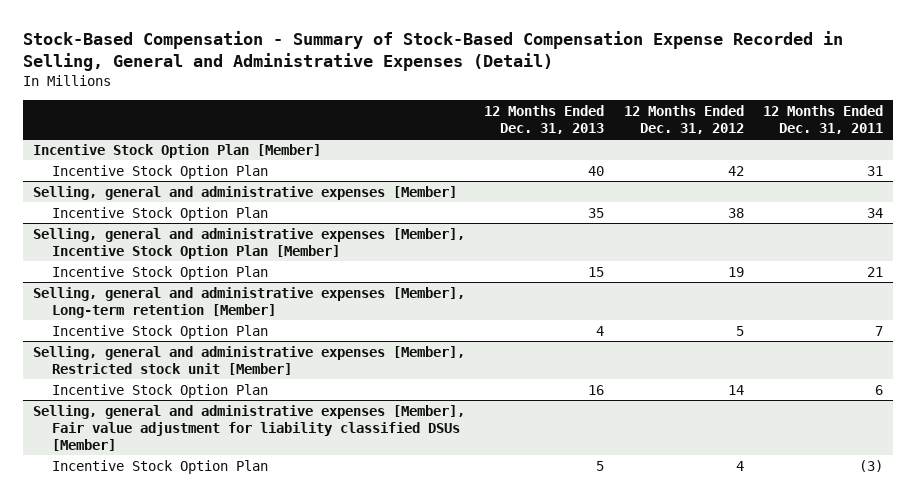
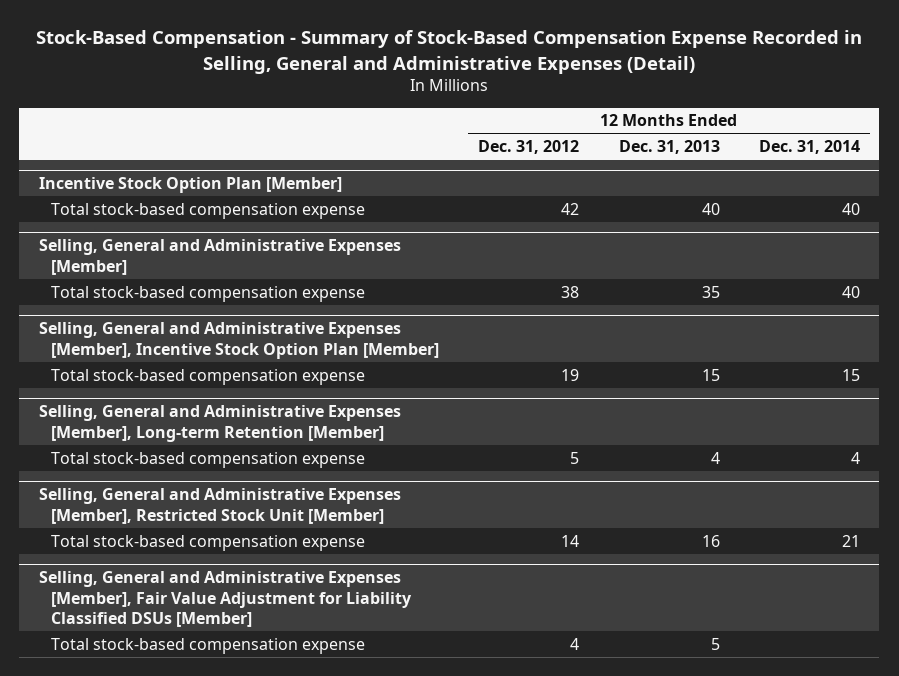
[763,104,884,135] 12 Months Ended Dec. 31, 2011 -> none
none -> [758,140,860,155] Dec. 31, 2014
[51,164,268,179] Incentive Stock Option Plan -> [50,202,365,219] Total stock-based compensation expense
[32,185,457,200] Selling, general and administrative expenses [Member] -> [38,239,401,275] Selling, General and Administrative Expenses [Member]
[51,206,268,221] Incentive Stock Option Plan -> [50,285,365,302] Total stock-based compensation expense
[32,227,465,259] Selling, general and administrative expenses [Member], Incentive Stock Option Plan [Member] -> [38,322,439,359] Selling, General and Administrative Expenses [Member], Incentive Stock Option Plan [Member]
[51,265,268,280] Incentive Stock Option Plan -> [50,368,365,385] Total stock-based compensation expense
[32,286,465,318] Selling, general and administrative expenses [Member], Long-term retention [Member] -> [38,405,401,442] Selling, General and Administrative Expenses [Member], Long-term Retention [Member]
[51,324,268,339] Incentive Stock Option Plan -> [50,451,365,468] Total stock-based compensation expense
[32,345,465,375] Selling, general and administrative expenses [Member], Restricted stock unit [Member] -> [38,488,401,524] Selling, General and Administrative Expenses [Member], Restricted Stock Unit [Member]
[51,383,268,398] Incentive Stock Option Plan -> [50,534,365,551] Total stock-based compensation expense
[32,404,465,452] Selling, general and administrative expenses [Member], Fair value adjustment for liability classified DSUs [Member] -> [38,571,412,628] Selling, General and Administrative Expenses [Member], Fair Value Adjustment for Liability Classified DSUs [Member]
[51,459,268,474] Incentive Stock Option Plan -> [50,637,365,654] Total stock-based compensation expense

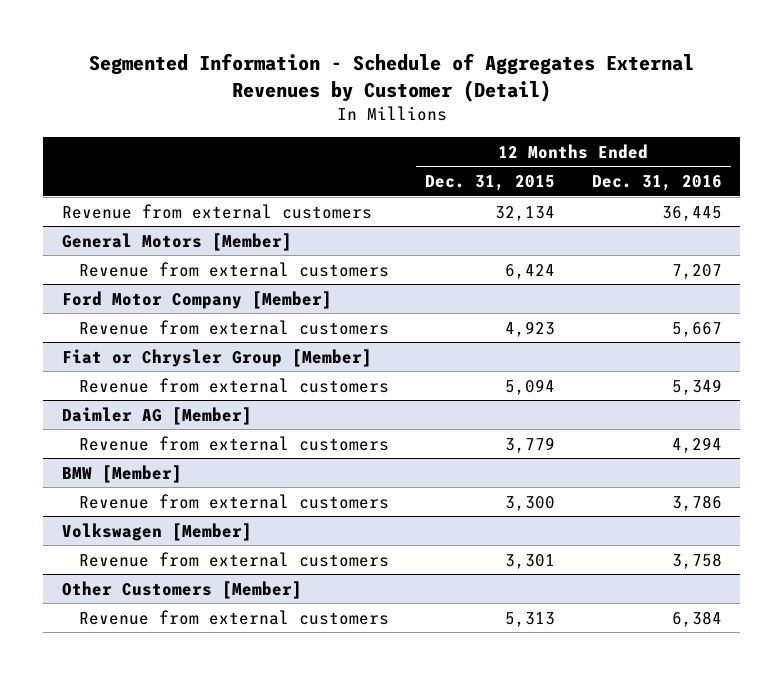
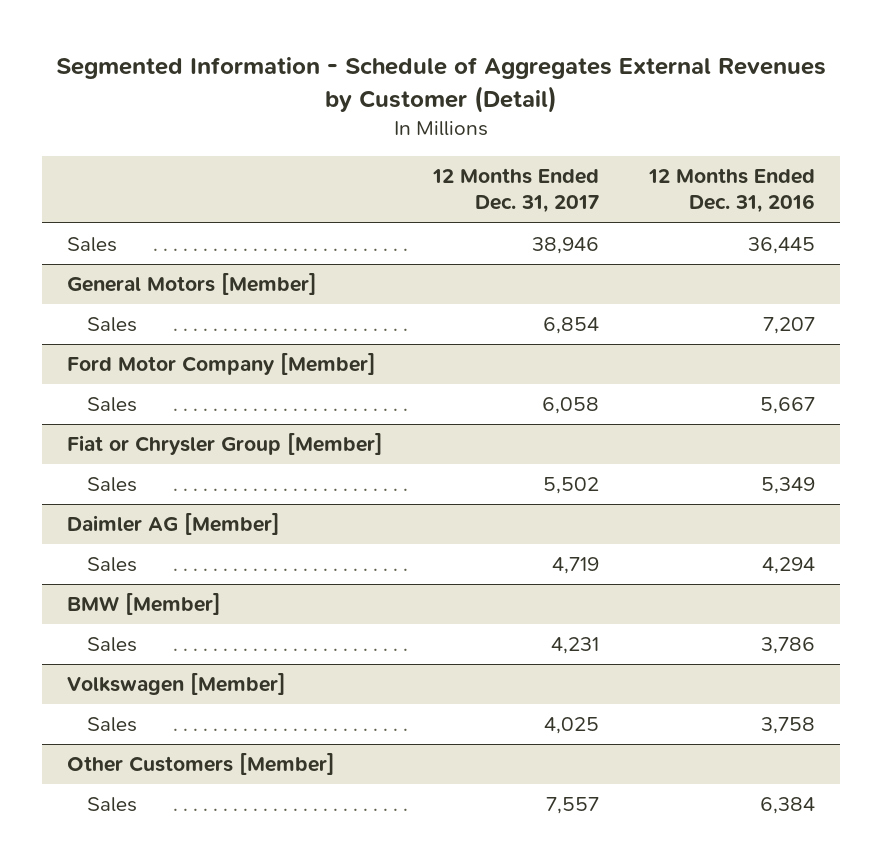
[425,175,556,192] Dec. 31, 2015 -> none
none -> [431,167,599,214] 12 Months Ended Dec. 31, 2017
[61,203,372,219] Revenue from external customers -> [67,237,118,253] Sales
[78,261,389,277] Revenue from external customers -> [87,317,138,333] Sales
[78,319,389,335] Revenue from external customers -> [87,397,138,413] Sales
[78,377,389,393] Revenue from external customers -> [87,477,138,493] Sales
[78,435,389,451] Revenue from external customers -> [87,557,138,573] Sales
[78,493,389,509] Revenue from external customers -> [87,637,138,653] Sales
[78,551,389,567] Revenue from external customers -> [87,717,138,733] Sales
[78,609,389,625] Revenue from external customers -> [87,797,138,813] Sales

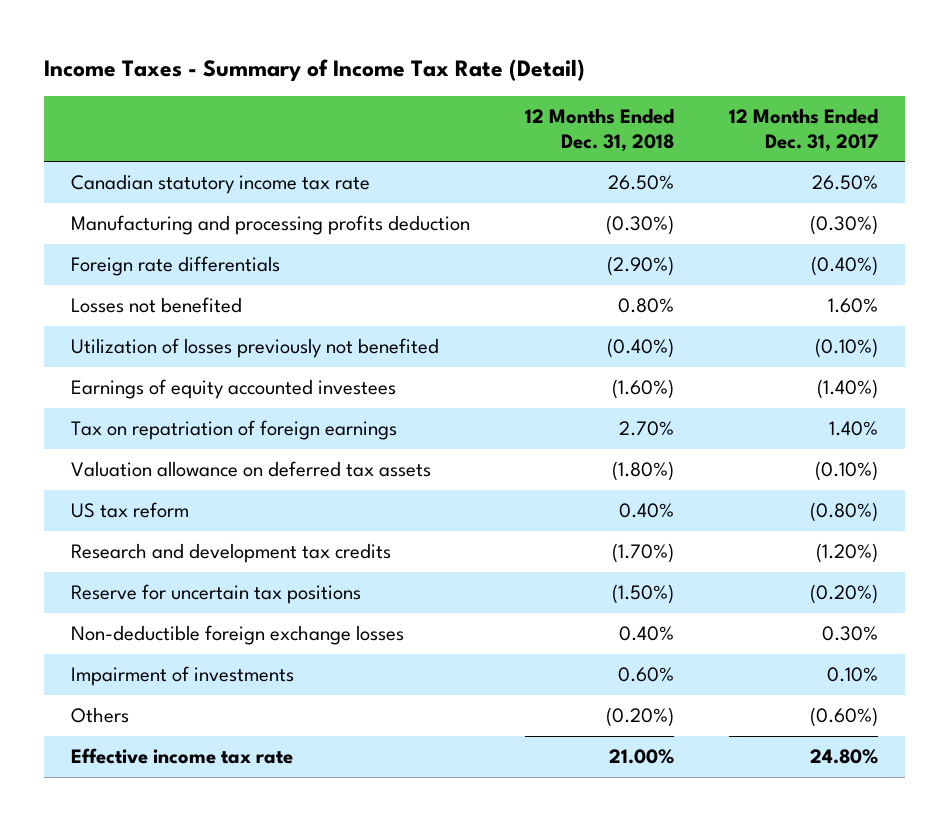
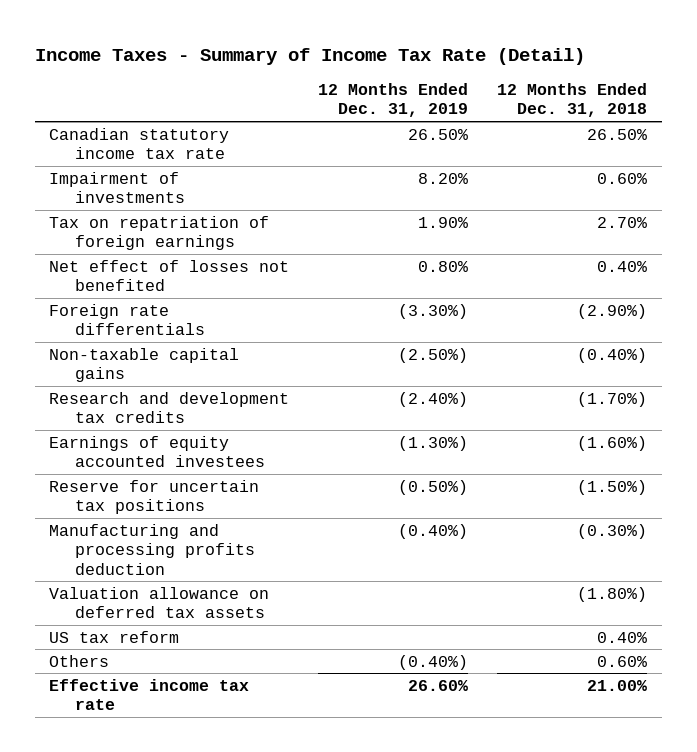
[728,108,878,152] 12 Months Ended Dec. 31, 2017 -> none
none -> [318,82,469,118] 12 Months Ended Dec. 31, 2019
[71,666,295,687] Impairment of investments -> [49,171,186,204] Impairment of investments
[71,420,398,441] Tax on repatriation of foreign earnings -> [49,215,270,251] Tax on repatriation of foreign earnings
none -> [49,259,290,292] Net effect of losses not benefited
[71,297,243,314] Losses not benefited -> none
[71,338,440,359] Utilization of losses previously not benefited -> none
none -> [49,347,240,383] Non-taxable capital gains
[71,543,392,564] Research and development tax credits -> [49,391,290,424] Research and development tax credits
[71,584,362,605] Reserve for uncertain tax positions -> [49,479,260,515] Reserve for uncertain tax positions
[71,215,471,236] Manufacturing and processing profits deduction -> [49,523,256,575] Manufacturing and processing profits deduction
[71,625,405,646] Non-deductible foreign exchange losses -> none
[605,707,674,728] (0.20%) -> [597,655,648,667] 0.60%

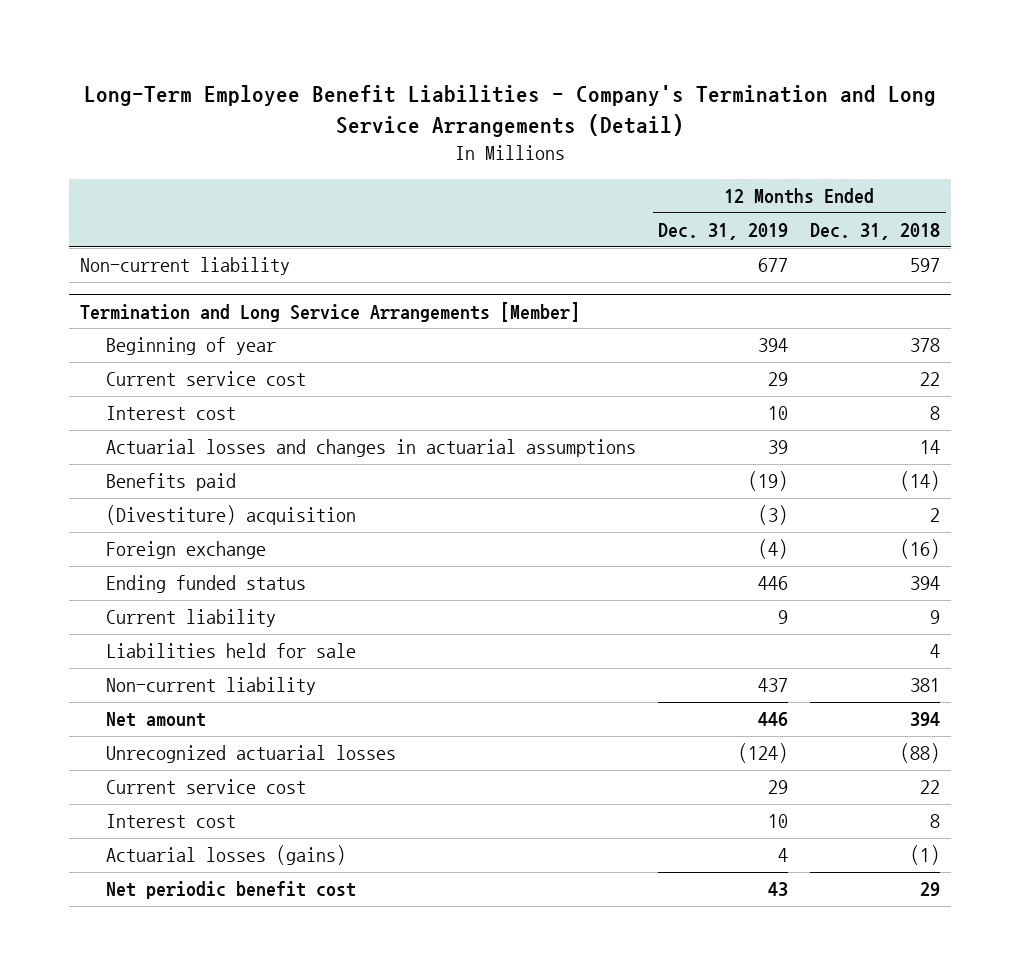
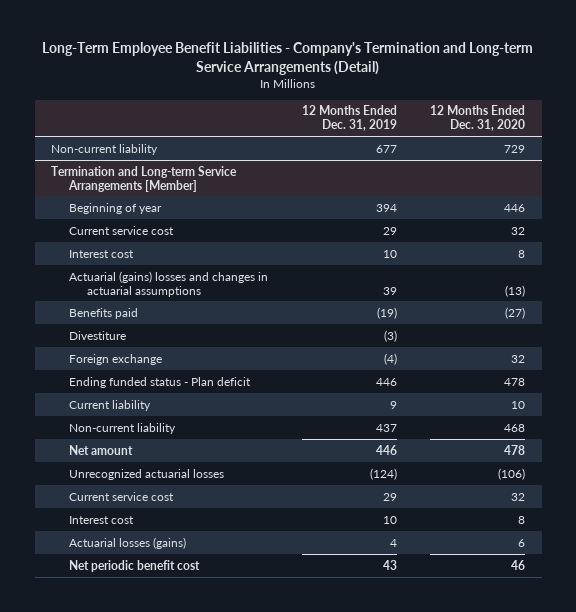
[84,84,937,137] Long-Term Employee Benefit Liabilities - Company's Termination and Long Service Arrangements (Detail) -> [42,42,534,75] Long-Term Employee Benefit Liabilities - Company's Termination and Long-term Service Arrangements (Detail)
[810,223,941,241] Dec. 31, 2018 -> none
none -> [430,105,526,132] 12 Months Ended Dec. 31, 2020
[80,301,581,322] Termination and Long Service Arrangements [Member] -> [51,165,238,192] Termination and Long-term Service Arrangements [Member]
[106,439,637,458] Actuarial losses and changes in actuarial assumptions -> [69,270,269,297] Actuarial (gains) losses and changes in actuarial assumptions
[106,505,357,526] (Divestiture) acquisition -> [69,330,127,340] Divestiture
[106,575,307,594] Ending funded status -> [69,376,252,388] Ending funded status - Plan deficit
[106,643,357,659] Liabilities held for sale -> none

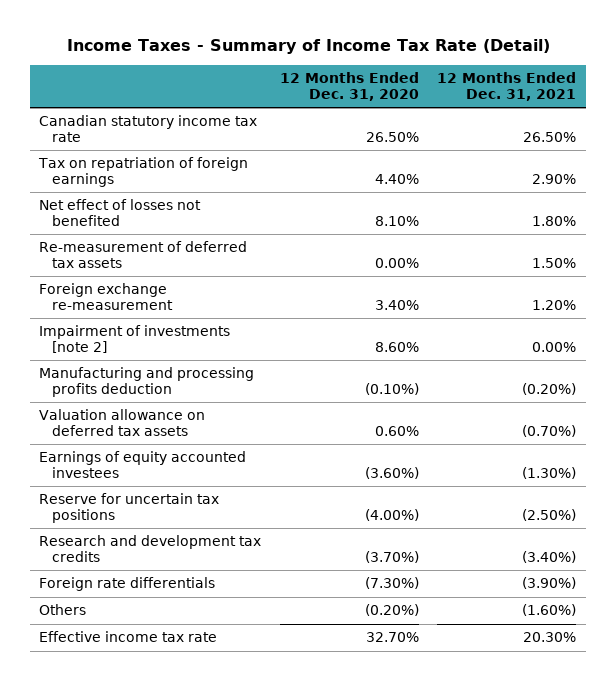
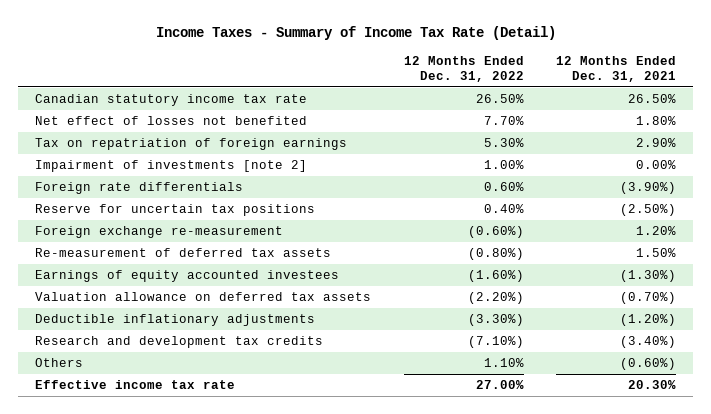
[279,72,419,102] 12 Months Ended Dec. 31, 2020 -> none
none -> [403,55,524,82] 12 Months Ended Dec. 31, 2022
[38,157,249,188] Tax on repatriation of foreign earnings -> [34,138,347,151] Tax on repatriation of foreign earnings
[39,367,255,398] Manufacturing and processing profits deduction -> none
[39,577,216,592] Foreign rate differentials -> [34,182,243,195] Foreign rate differentials
[39,283,173,311] Foreign exchange re-measurement -> [34,226,283,239] Foreign exchange re-measurement
[39,241,248,269] Re-measurement of deferred tax assets -> [34,248,331,258] Re-measurement of deferred tax assets
[39,451,247,479] Earnings of equity accounted investees -> [34,270,339,283] Earnings of equity accounted investees
[39,409,206,437] Valuation allowance on deferred tax assets -> [34,292,371,302] Valuation allowance on deferred tax assets
none -> [34,314,315,327] Deductible inflationary adjustments
[522,604,577,617] (1.60%) -> [620,358,677,371] (0.60%)

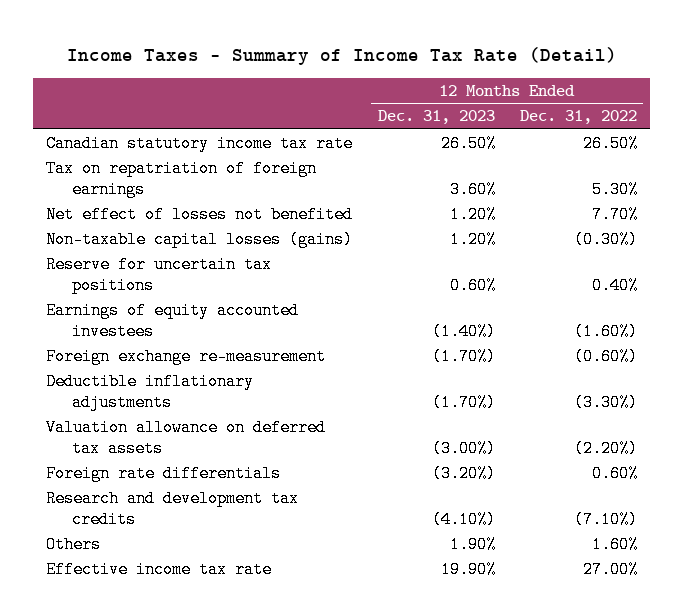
[556,55,677,82] 12 Months Ended Dec. 31, 2021 -> none
none -> [377,110,495,125] Dec. 31, 2023
[34,160,307,173] Impairment of investments [note 2] -> none
[34,116,307,126] Net effect of losses not benefited -> [46,205,354,223] Net effect of losses not benefited
none -> [46,230,354,248] Non-taxable capital losses (gains)
[34,248,331,258] Re-measurement of deferred tax assets -> none
[34,226,283,239] Foreign exchange re-measurement -> [46,347,327,365] Foreign exchange re-measurement
[34,292,371,302] Valuation allowance on deferred tax assets -> [46,418,327,457] Valuation allowance on deferred tax assets
[34,182,243,195] Foreign rate differentials -> [46,464,282,482] Foreign rate differentials
[483,358,524,368] 1.10% -> [591,535,638,553] 1.60%

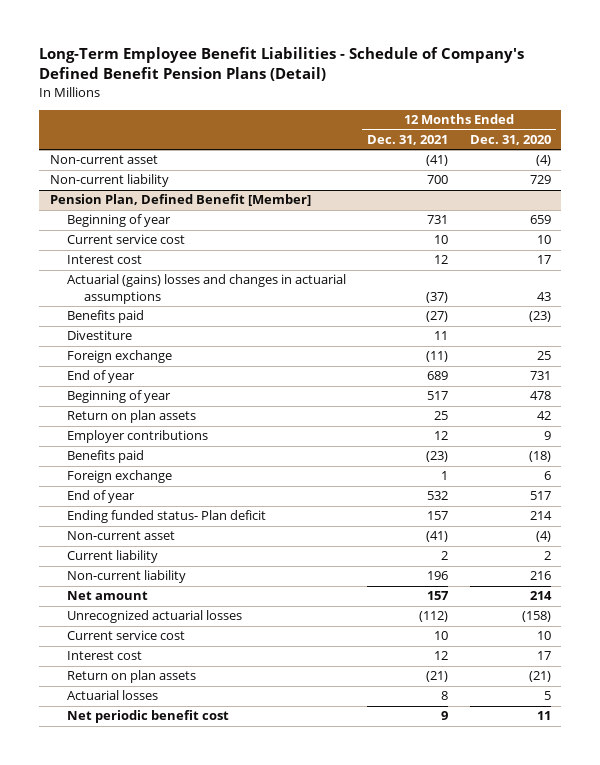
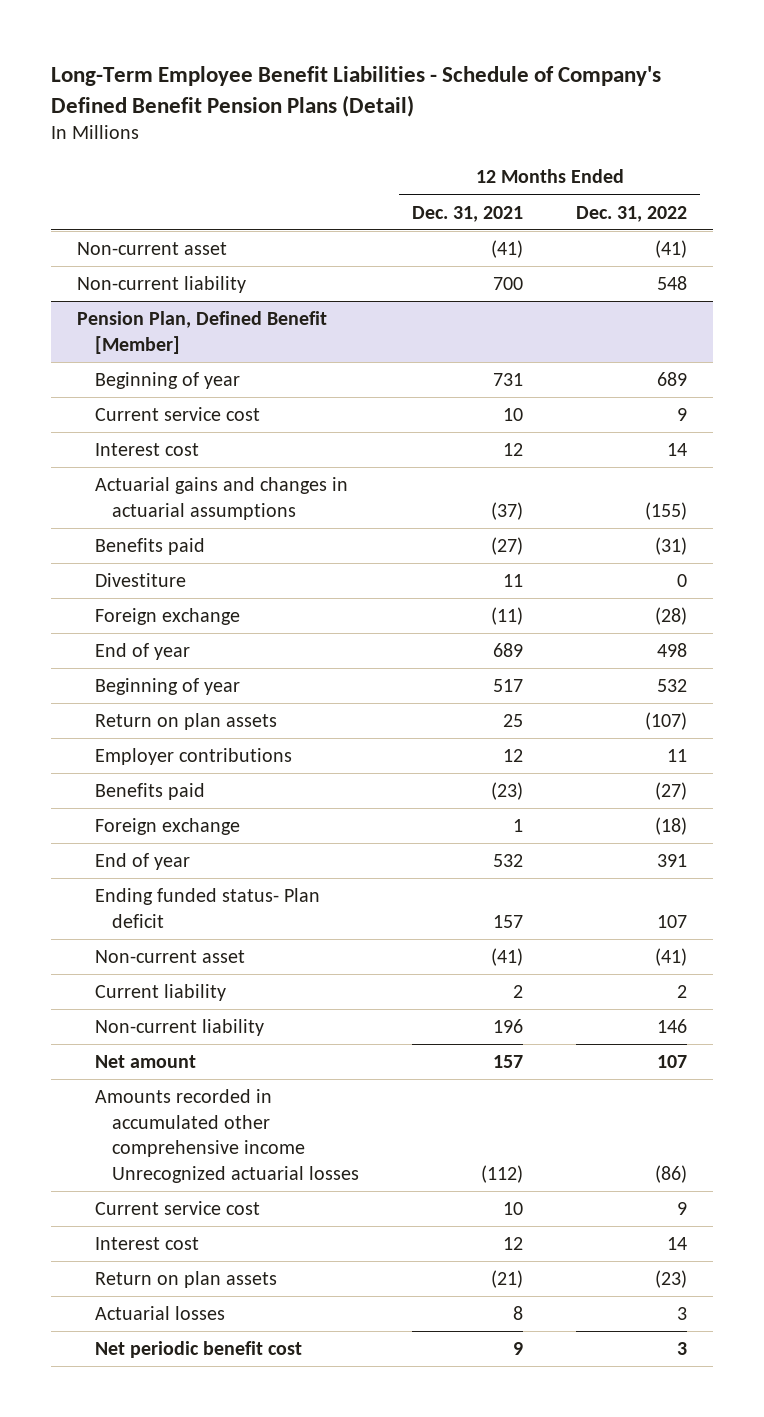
[469,134,551,145] Dec. 31, 2020 -> none
none -> [576,205,688,222] Dec. 31, 2022
[66,274,346,304] Actuarial (gains) losses and changes in actuarial assumptions -> [94,477,348,520] Actuarial gains and changes in actuarial assumptions
[66,610,242,624] Unrecognized actuarial losses -> [94,1089,360,1184] Amounts recorded in accumulated other comprehensive income Unrecognized actuarial losses

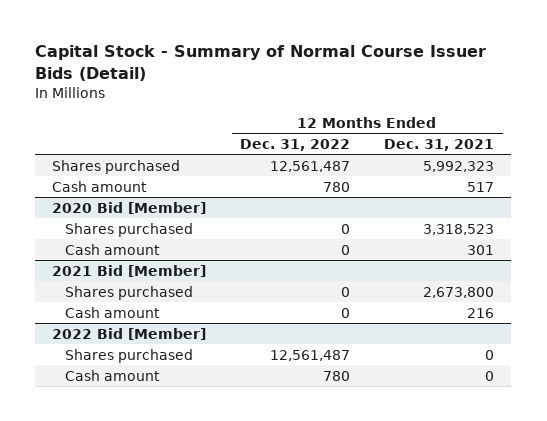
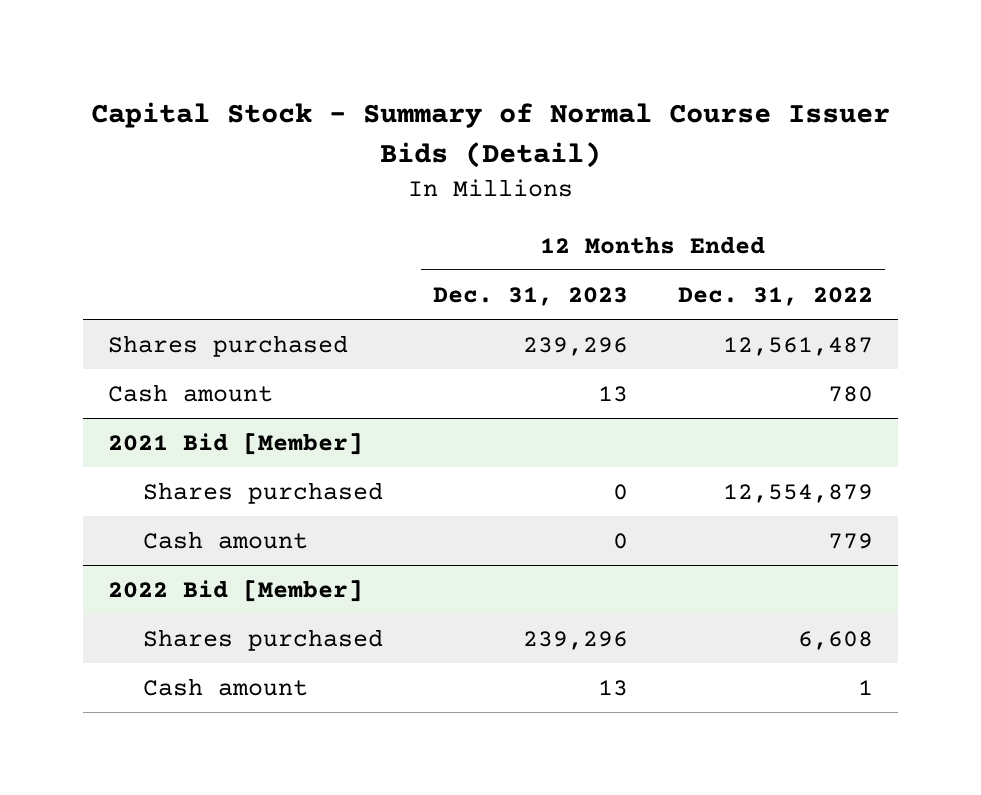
[384,138,495,151] Dec. 31, 2021 -> none
none -> [433,286,629,306] Dec. 31, 2023
[52,201,207,214] 2020 Bid [Member] -> none
[65,222,194,237] Shares purchased -> none
[65,243,161,255] Cash amount -> none
[341,286,351,297] 0 -> [722,483,873,503] 12,554,879
[341,307,351,318] 0 -> [827,532,873,549] 779
[270,349,351,361] 12,561,487 -> [797,630,873,650] 6,608
[323,370,351,381] 780 -> [857,679,873,695] 1

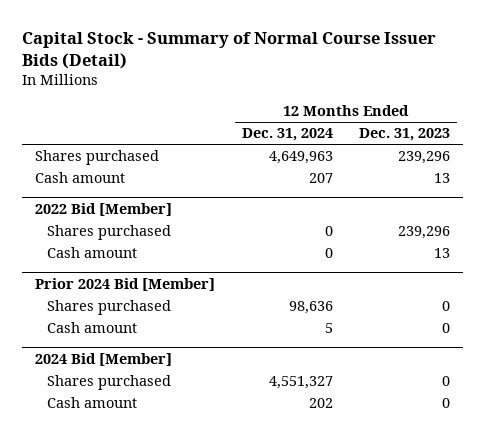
[677,286,873,306] Dec. 31, 2022 -> none
none -> [241,128,333,142] Dec. 31, 2024
[108,432,364,455] 2021 Bid [Member] -> none
[143,481,384,504] Shares purchased -> none
[143,530,309,549] Cash amount -> none
none -> [35,278,216,292] Prior 2024 Bid [Member]
none -> [47,300,172,316] Shares purchased
none -> [47,322,138,334] Cash amount
none -> [35,353,173,367] 2024 Bid [Member]
none -> [47,375,172,391] Shares purchased
none -> [47,397,138,409] Cash amount

